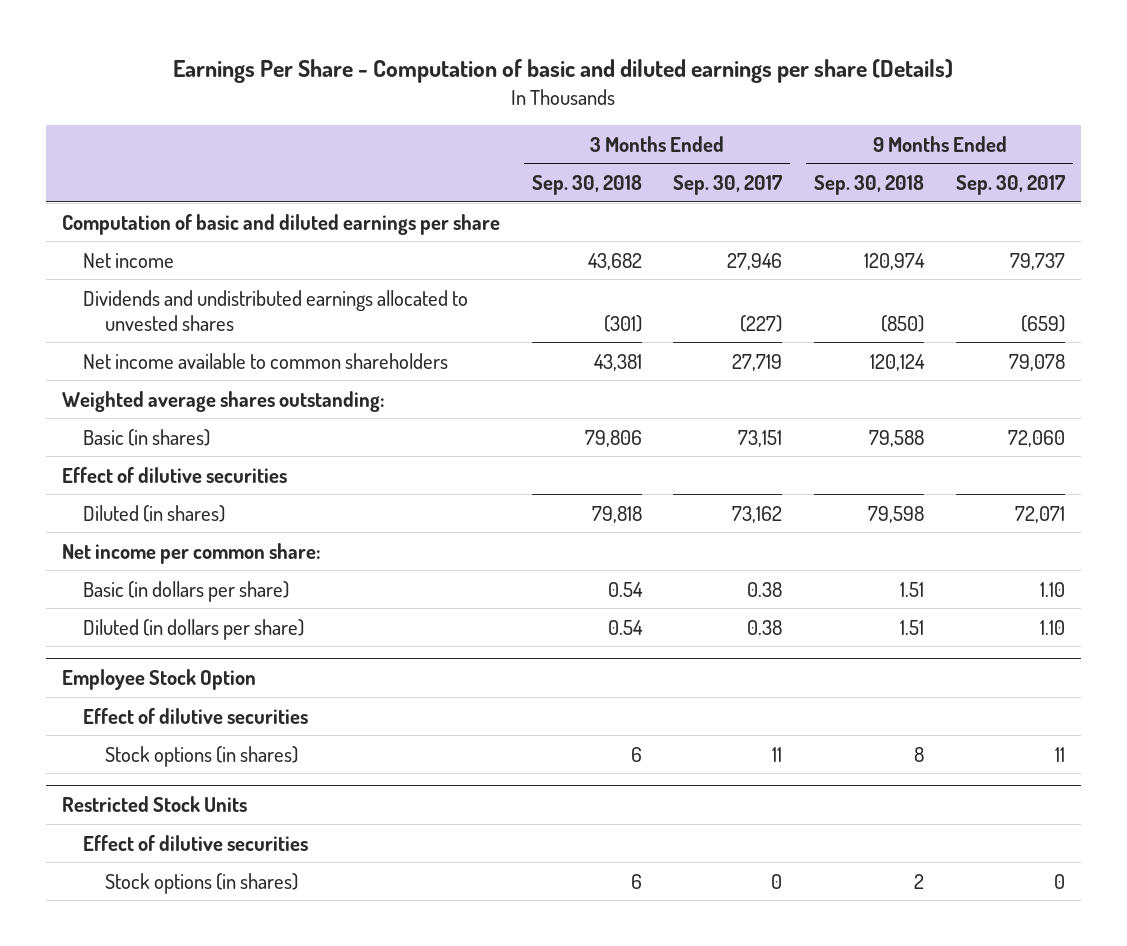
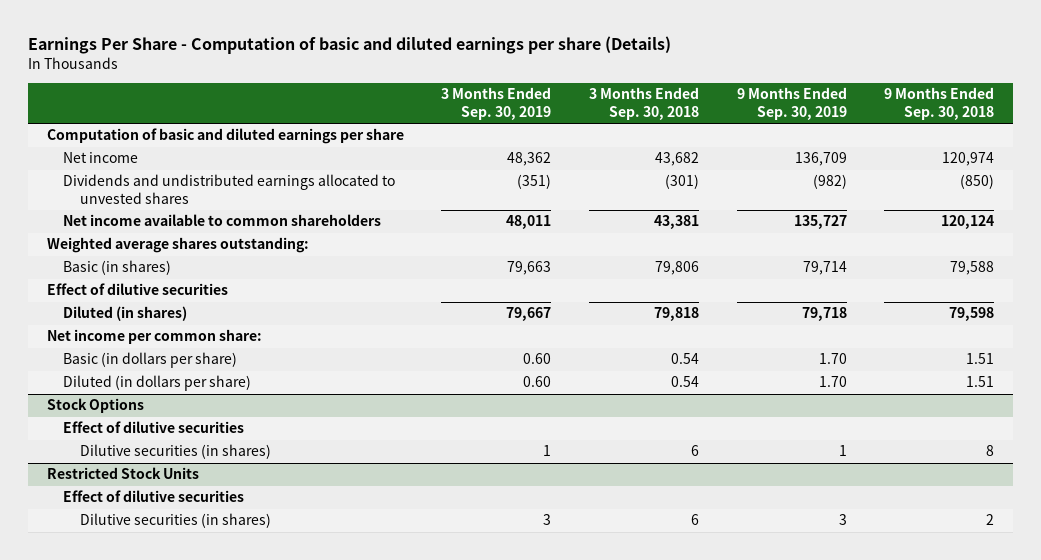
[673,175,783,196] Sep. 30, 2017 -> none
[956,175,1066,196] Sep. 30, 2017 -> none
none -> [441,87,552,120] 3 Months Ended Sep. 30, 2019
none -> [736,87,847,120] 9 Months Ended Sep. 30, 2019
[61,669,256,691] Employee Stock Option -> [46,398,144,414] Stock Options
[104,745,298,767] Stock options (in shares) -> [79,444,271,460] Dilutive securities (in shares)
[104,872,298,894] Stock options (in shares) -> [79,513,271,529] Dilutive securities (in shares)

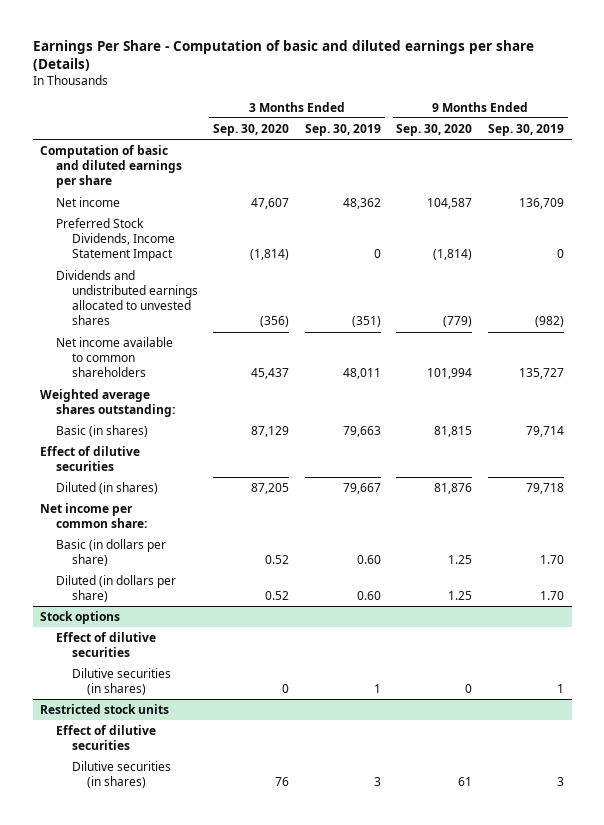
[588,87,699,120] 3 Months Ended Sep. 30, 2018 -> none
[884,87,995,120] 9 Months Ended Sep. 30, 2018 -> none
none -> [213,123,290,136] Sep. 30, 2020
none -> [396,123,473,136] Sep. 30, 2020
none -> [56,217,175,262] Preferred Stock Dividends, Income Statement Impact
[46,398,144,414] Stock Options -> [40,610,121,624] Stock options
[46,467,199,480] Restricted Stock Units -> [40,703,170,714] Restricted stock units

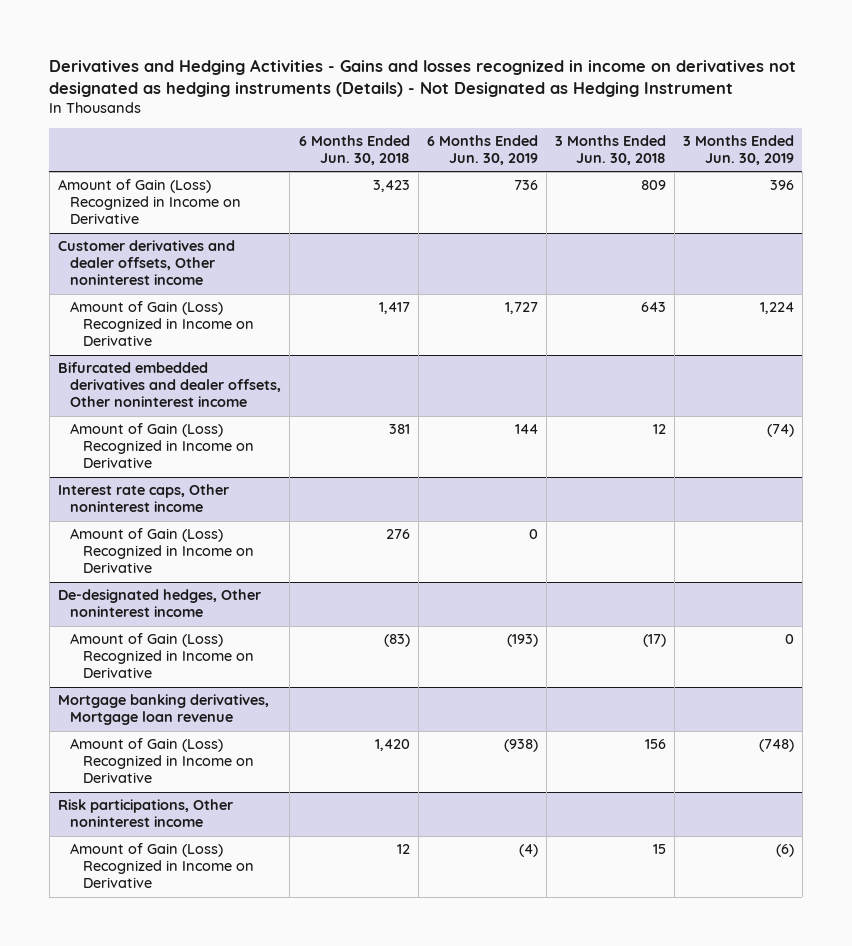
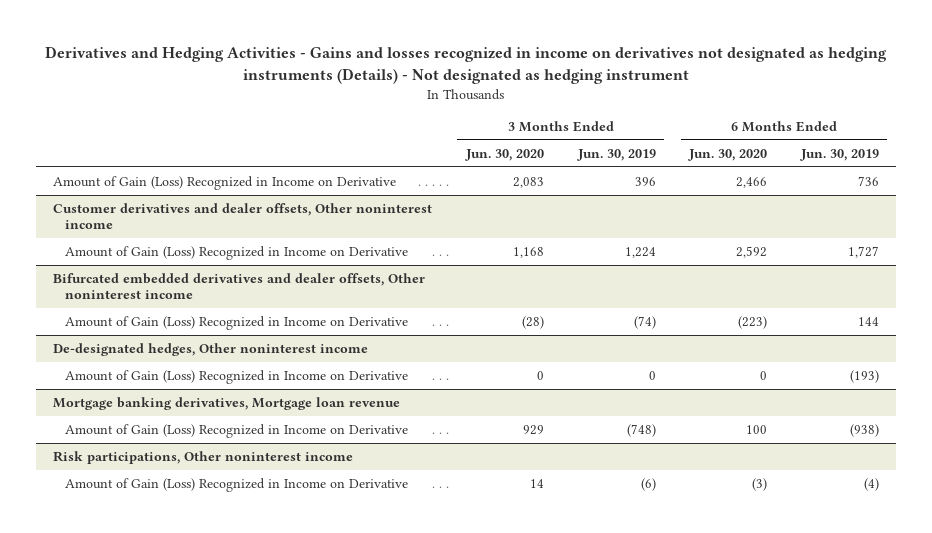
[49,58,797,98] Derivatives and Hedging Activities - Gains and losses recognized in income on derivatives not designated as hedging instruments (Details) - Not Designated as Hedging Instrument -> [45,46,888,85] Derivatives and Hedging Activities - Gains and losses recognized in income on derivatives not designated as hedging instruments (Details) - Not designated as hedging instrument
[298,135,410,166] 6 Months Ended Jun. 30, 2018 -> none
[554,135,666,166] 3 Months Ended Jun. 30, 2018 -> none
none -> [464,148,544,161] Jun. 30, 2020
none -> [688,148,768,161] Jun. 30, 2020
[57,484,229,513] Interest rate caps, Other noninterest income -> none
[70,528,255,574] Amount of Gain (Loss) Recognized in Income on Derivative -> none

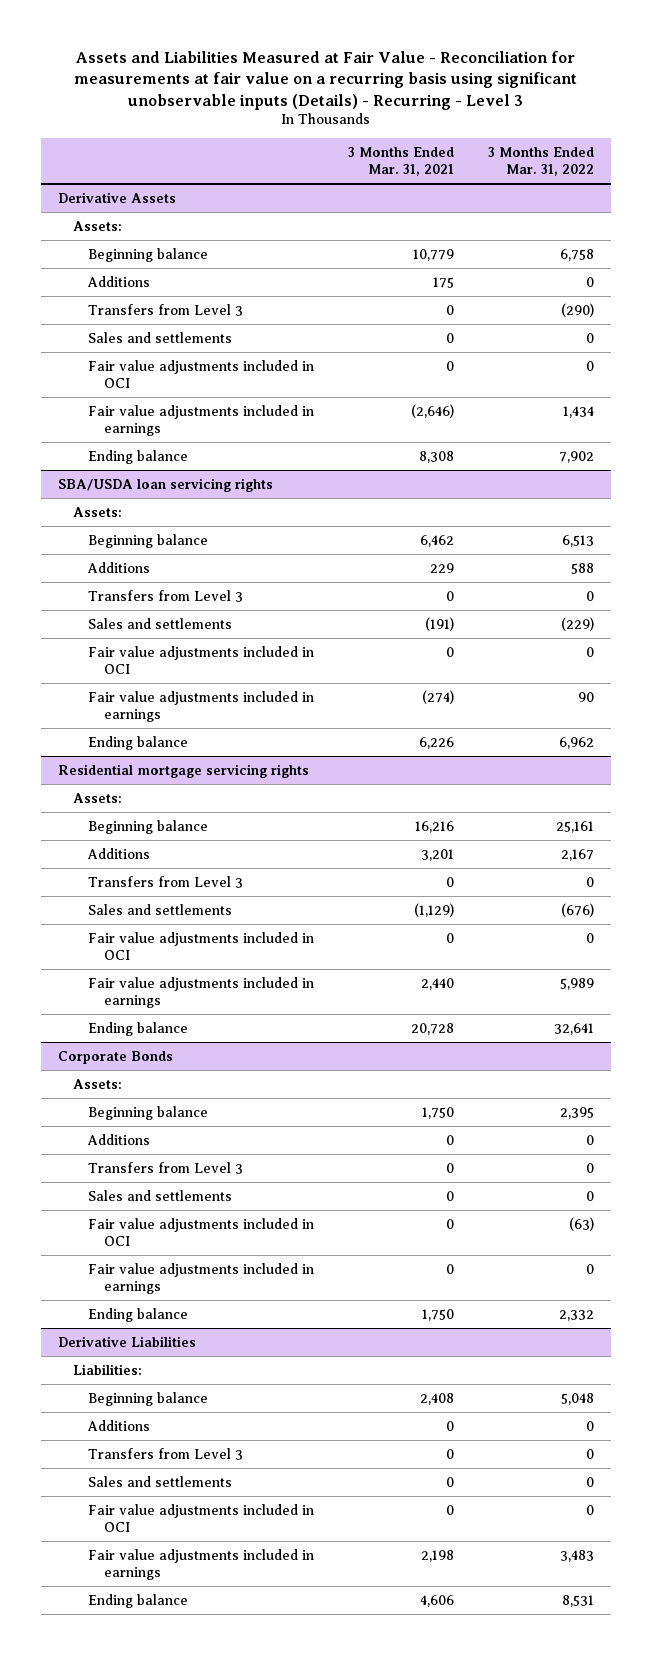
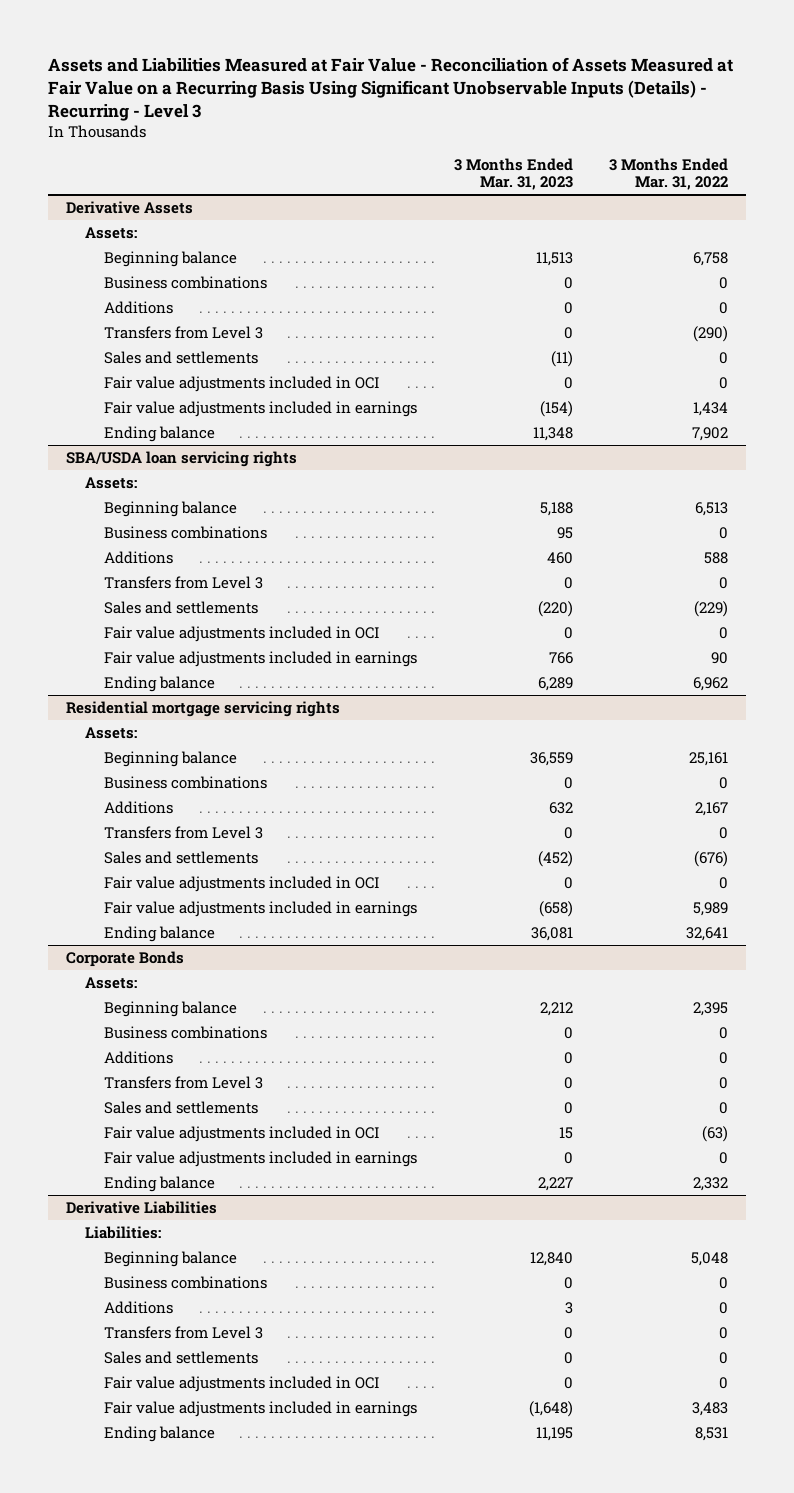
[74,50,578,110] Assets and Liabilities Measured at Fair Value - Reconciliation for measurements at fair value on a recurring basis using significant unobservable inputs (Details) - Recurring - Level 3 -> [47,56,733,121] Assets and Liabilities Measured at Fair Value - Reconciliation of Assets Measured at Fair Value on a Recurring Basis Using Significant Unobservable Inputs (Details) - Recurring - Level 3
[348,147,455,177] 3 Months Ended Mar. 31, 2021 -> none
none -> [453,157,573,190] 3 Months Ended Mar. 31, 2023
none -> [104,275,268,289] Business combinations
none -> [104,525,268,539] Business combinations
none -> [104,775,268,789] Business combinations
none -> [104,1025,268,1039] Business combinations
none -> [104,1275,268,1289] Business combinations

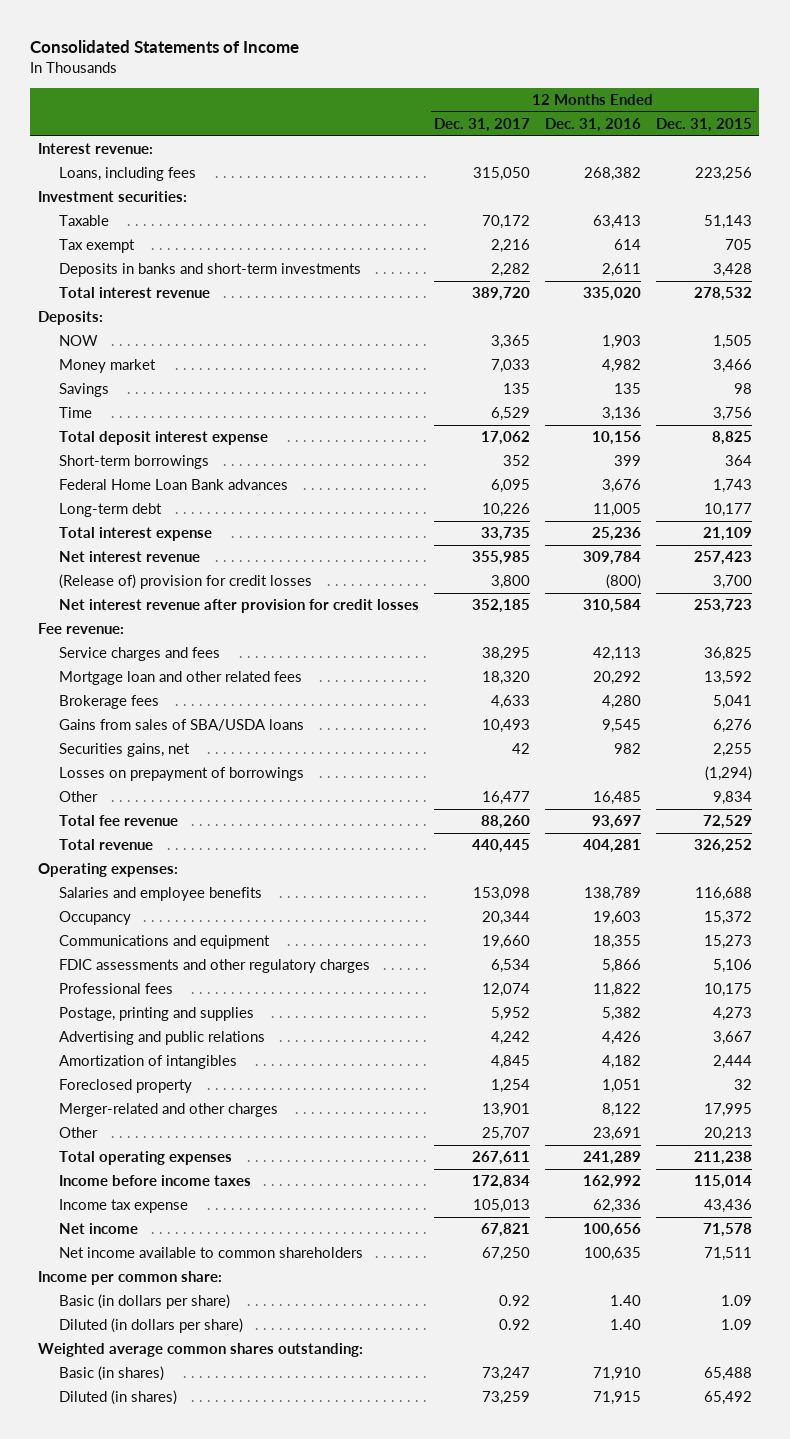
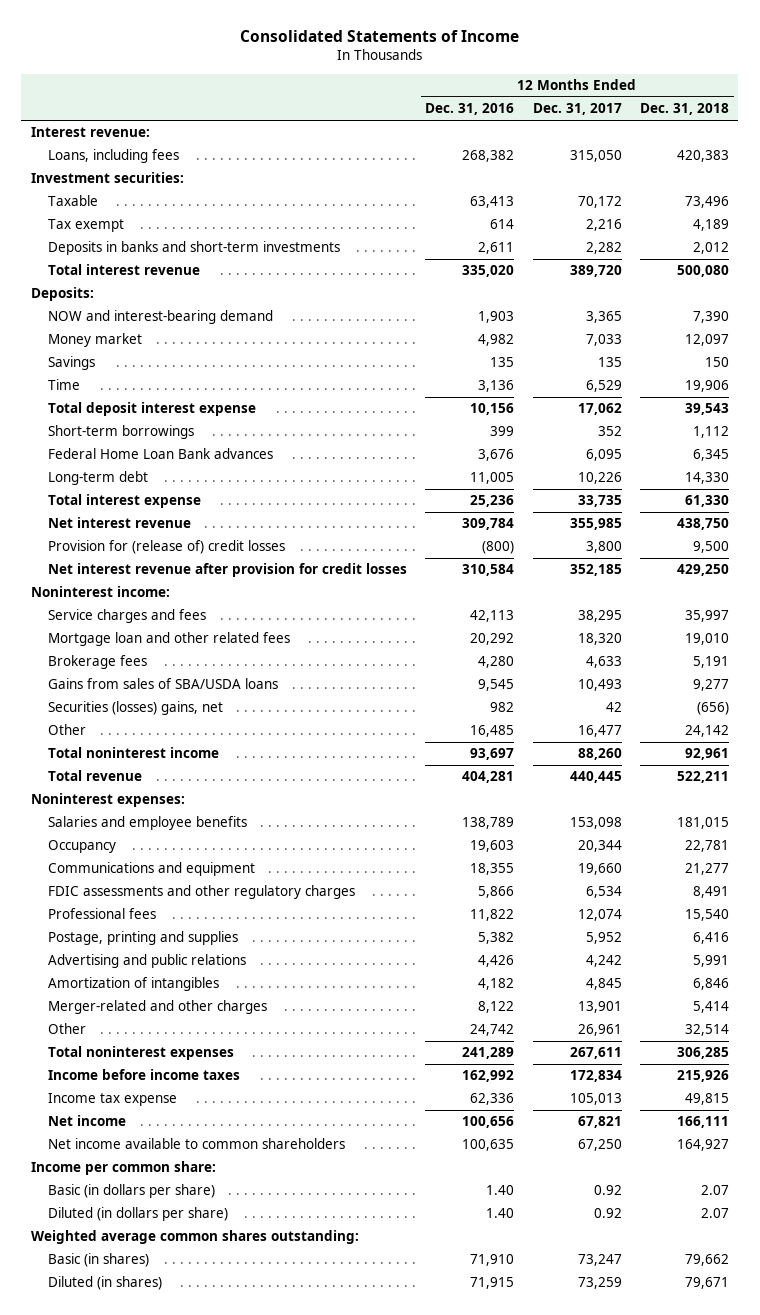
[655,118,752,133] Dec. 31, 2015 -> none
none -> [640,103,730,116] Dec. 31, 2018
[59,335,99,347] NOW -> [48,310,274,325] NOW and interest-bearing demand
[59,574,313,590] (Release of) provision for credit losses -> [48,540,286,555] Provision for (release of) credit losses
[37,623,124,635] Fee revenue: -> [30,586,170,598] Noninterest income:
[59,767,305,782] Losses on prepayment of borrowings -> none
[59,743,191,758] Securities gains, net -> [48,701,224,716] Securities (losses) gains, net
[59,815,179,827] Total fee revenue -> [48,747,220,759] Total noninterest income
[37,863,178,878] Operating expenses: -> [30,793,185,808] Noninterest expenses:
[59,1079,193,1094] Foreclosed property -> none
[482,1127,531,1142] 25,707 -> [577,1024,622,1037] 26,961
[593,1127,642,1142] 23,691 -> [470,1024,515,1037] 24,742
[59,1151,233,1166] Total operating expenses -> [48,1046,235,1061] Total noninterest expenses

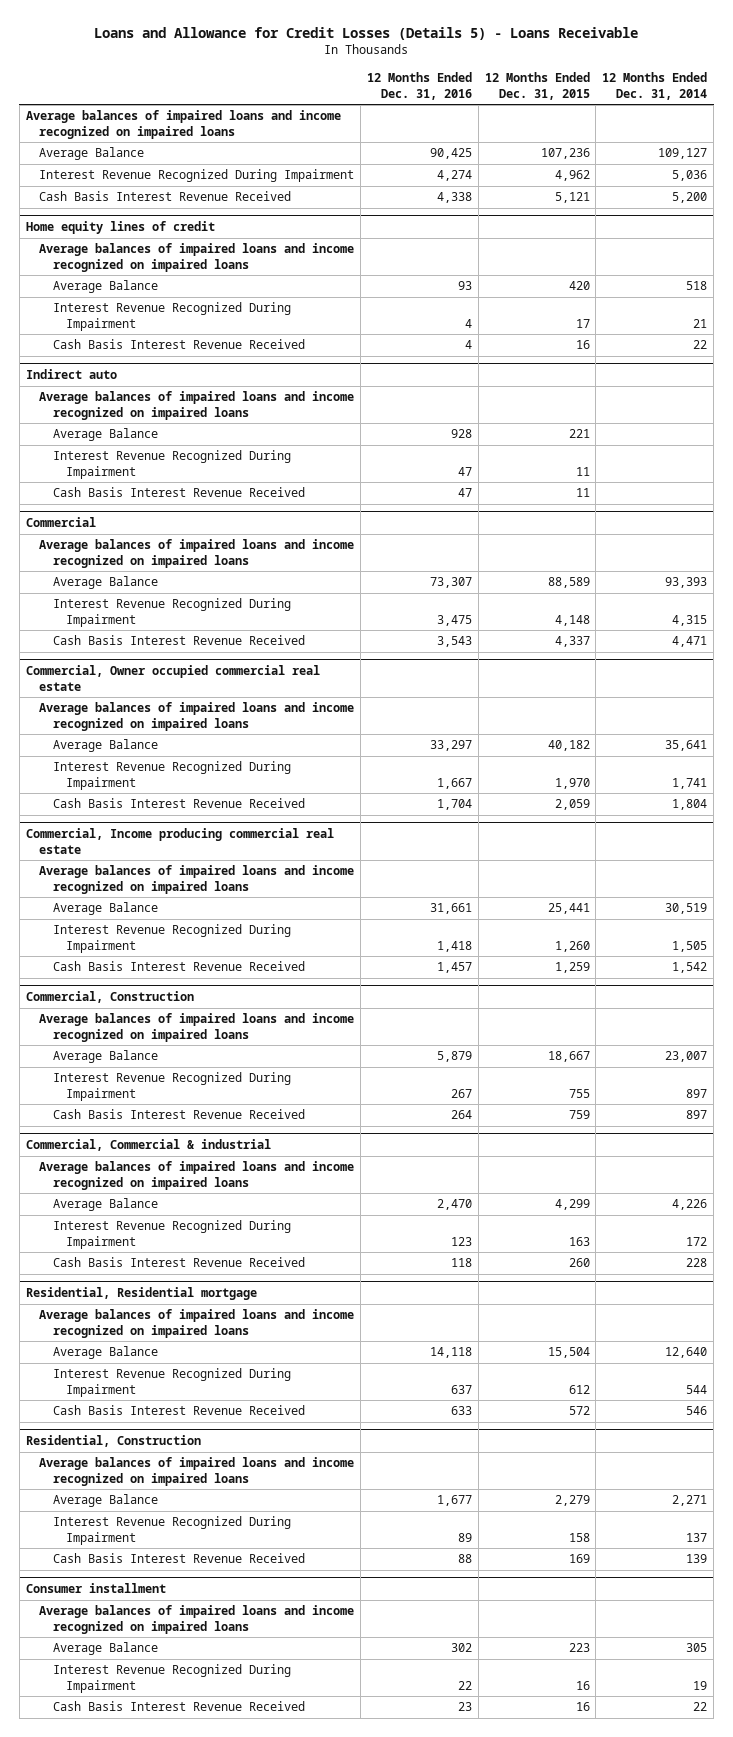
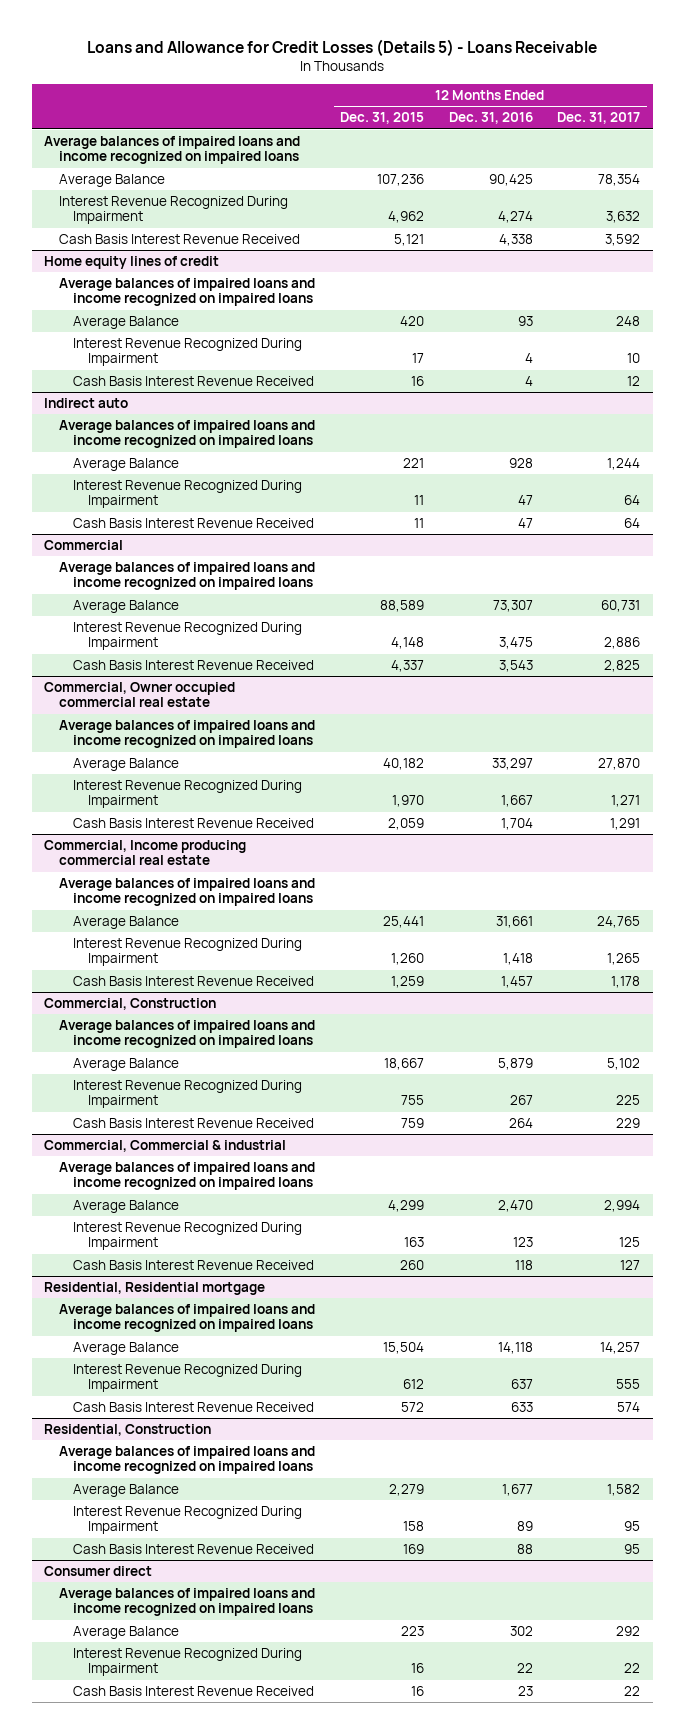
[602,71,708,100] 12 Months Ended Dec. 31, 2014 -> none
none -> [557,112,641,125] Dec. 31, 2017
[25,1583,166,1594] Consumer installment -> [44,1566,153,1577] Consumer direct

